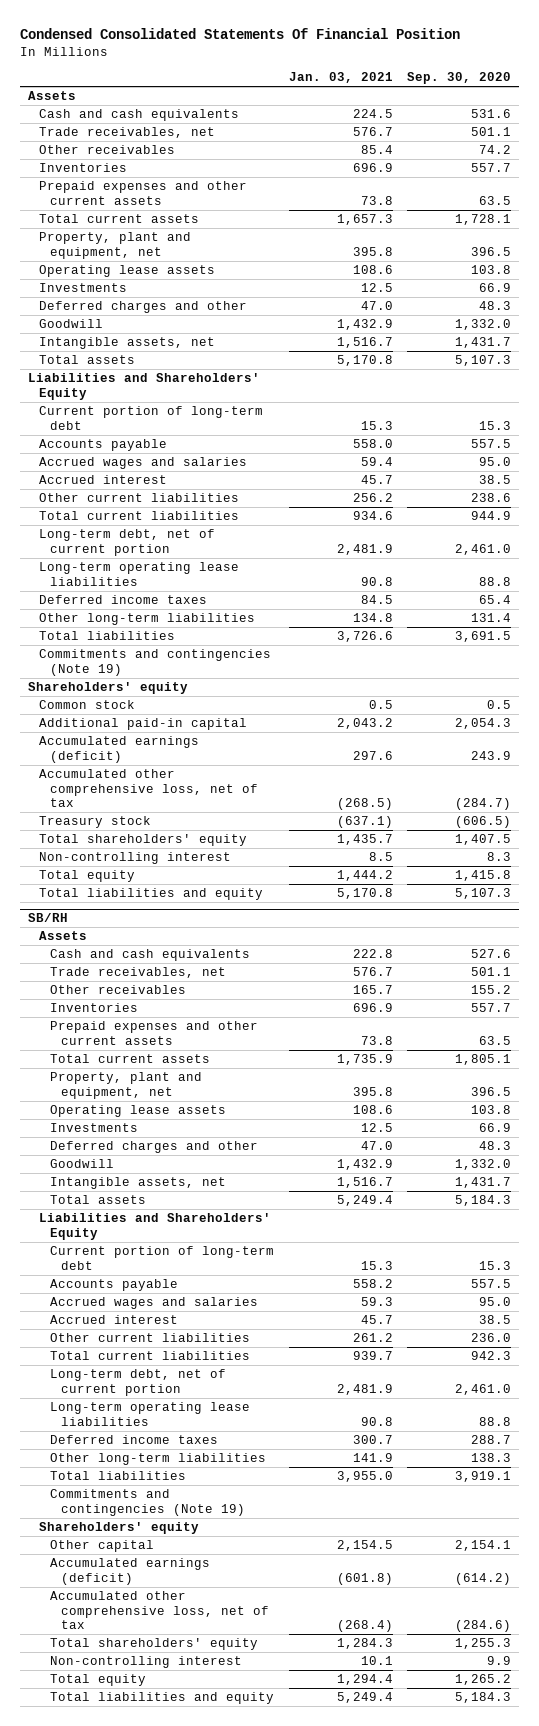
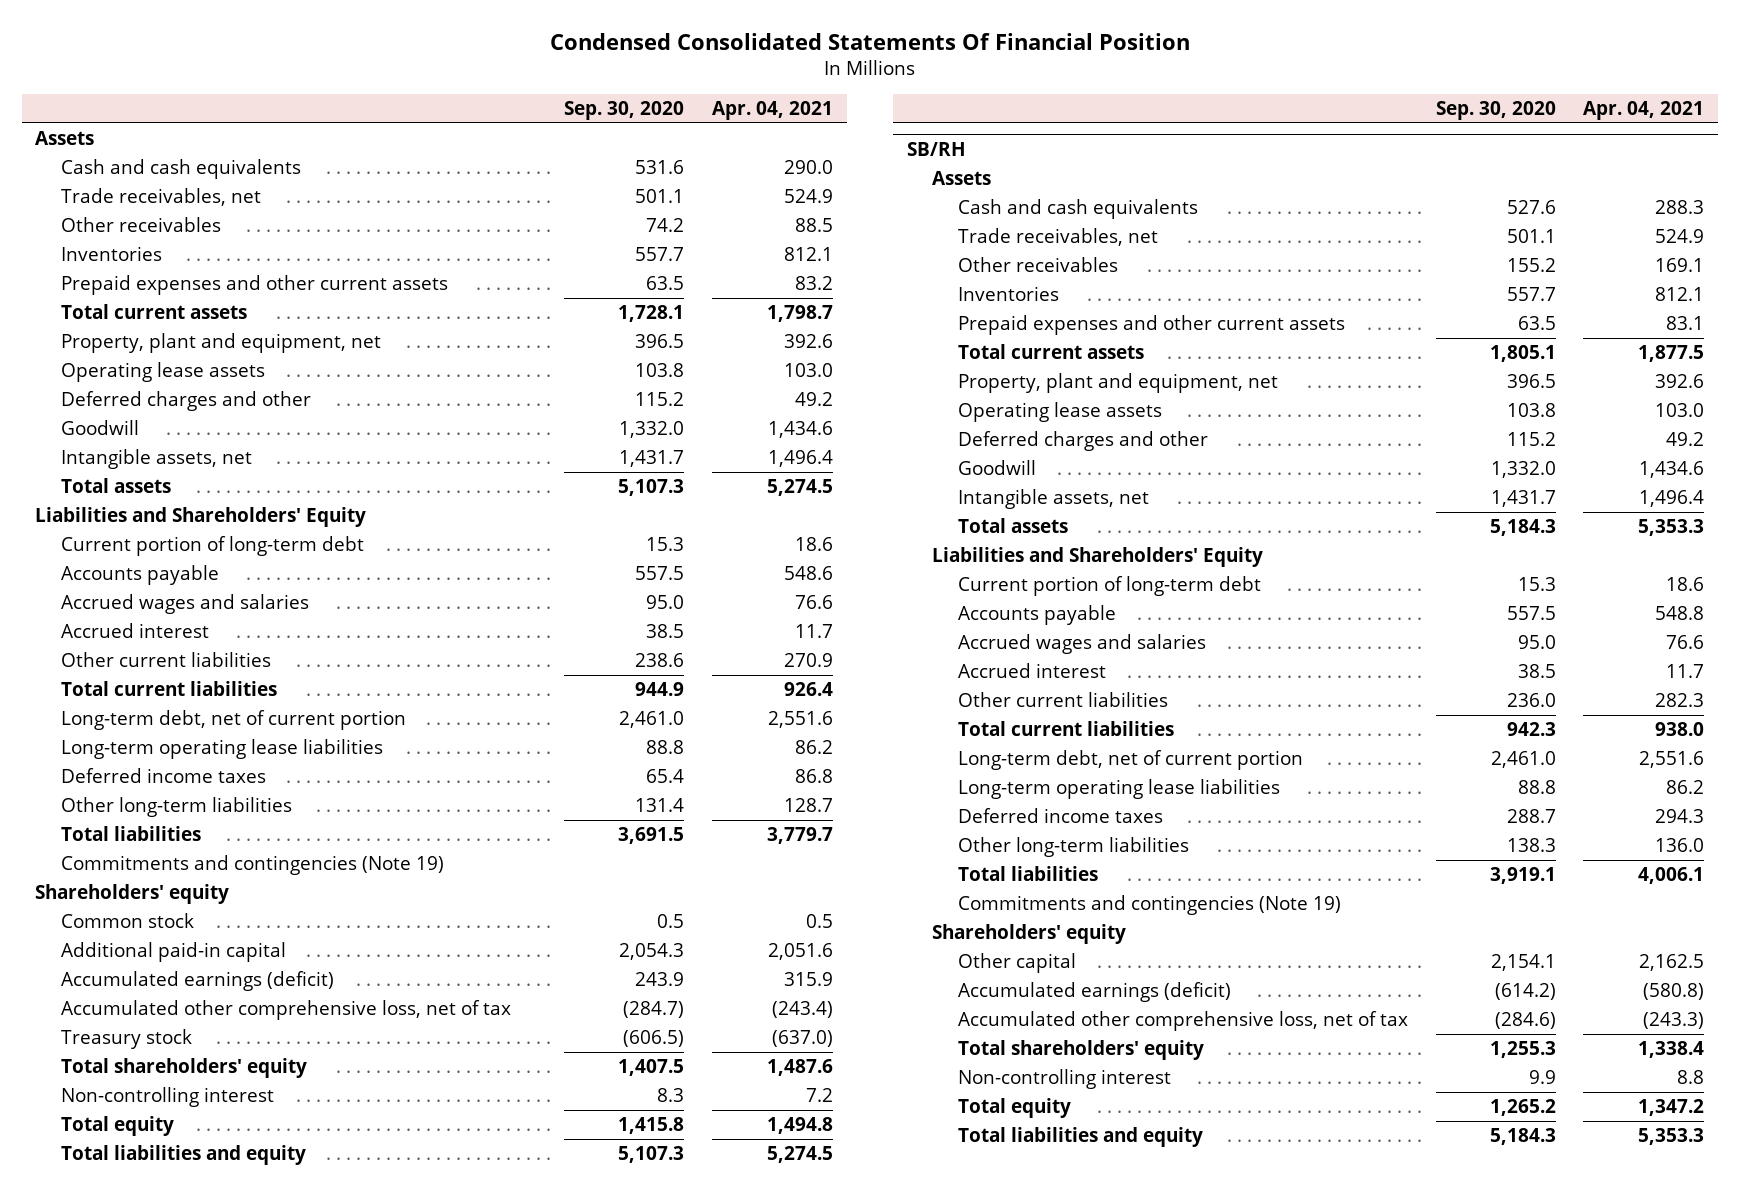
[288,72,393,84] Jan. 03, 2021 -> none
none -> [711,100,833,120] Apr. 04, 2021
[38,283,127,293] Investments -> none
[479,301,512,311] 48.3 -> [635,392,685,407] 115.2
[49,1123,138,1133] Investments -> none
[479,1141,512,1151] 48.3 -> [1506,432,1556,447] 115.2

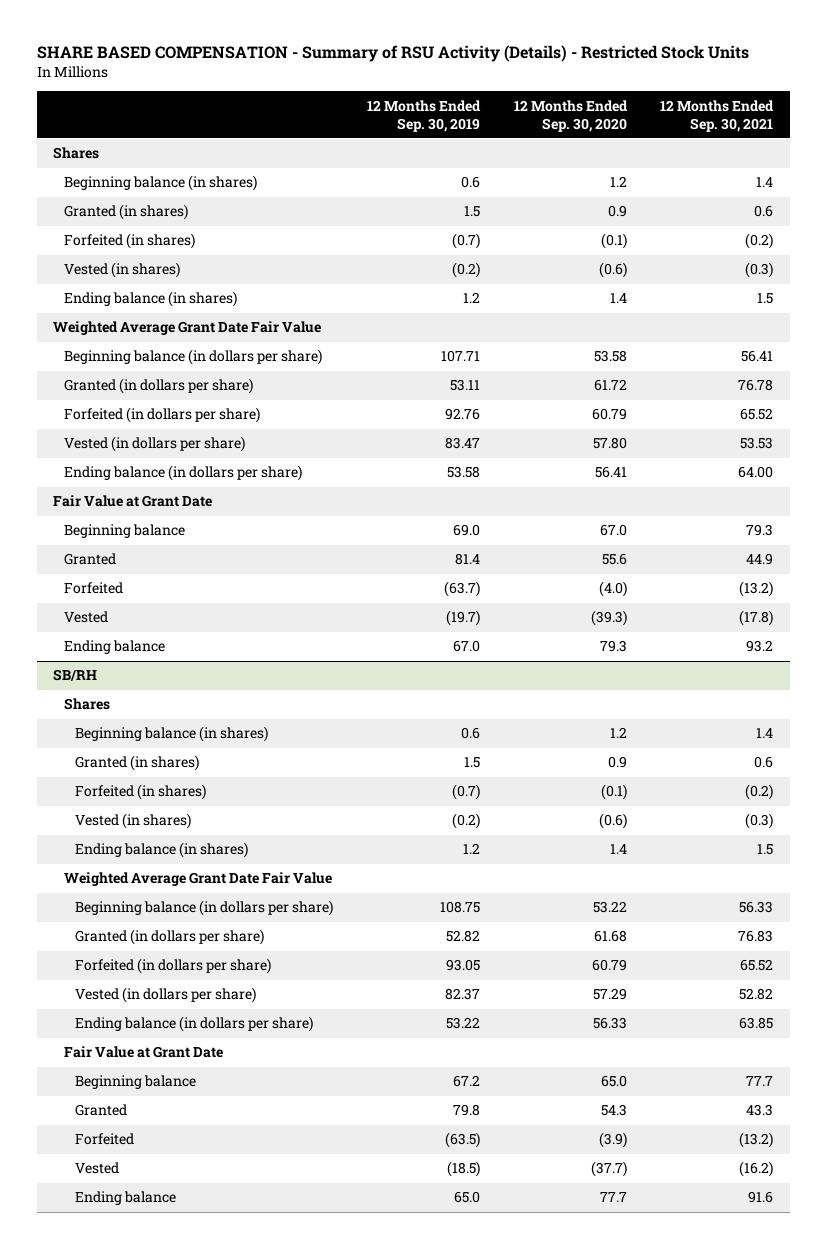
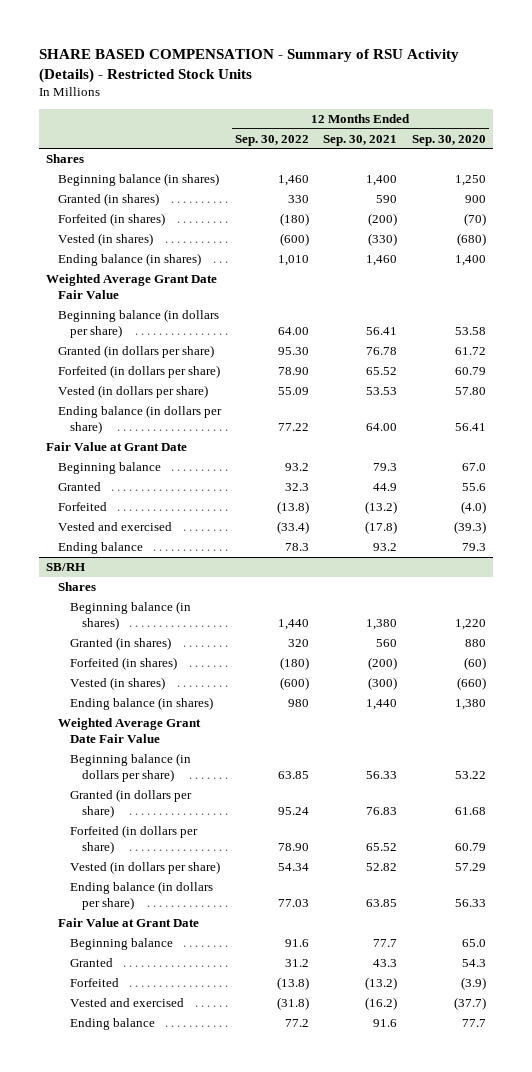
[366,99,481,132] 12 Months Ended Sep. 30, 2019 -> none
none -> [235,134,310,146] Sep. 30, 2022
[609,176,627,188] 1.2 -> [454,174,486,186] 1,250
[756,177,774,188] 1.4 -> [366,174,398,186] 1,400
[607,205,627,218] 0.9 -> [464,194,486,203] 900
[754,205,774,218] 0.6 -> [376,194,398,203] 590
[600,233,627,250] (0.1) -> [463,212,486,226] (70)
[745,233,774,250] (0.2) -> [368,212,398,226] (200)
[598,262,627,279] (0.6) -> [456,232,486,246] (680)
[745,262,774,279] (0.3) -> [368,232,398,246] (330)
[609,293,627,304] 1.4 -> [454,254,486,266] 1,400
[757,293,774,305] 1.5 -> [366,254,398,266] 1,460
[64,611,109,624] Vested -> [57,521,172,531] Vested and exercised
[609,727,627,739] 1.2 -> [454,619,486,631] 1,220
[756,728,774,739] 1.4 -> [366,619,398,631] 1,380
[607,756,627,769] 0.9 -> [464,638,486,647] 880
[754,756,774,769] 0.6 -> [376,638,398,647] 560
[600,784,627,801] (0.1) -> [463,656,486,670] (60)
[745,784,774,801] (0.2) -> [368,656,398,670] (200)
[598,813,627,830] (0.6) -> [456,676,486,690] (660)
[745,813,774,830] (0.3) -> [368,676,398,690] (300)
[609,844,627,855] 1.4 -> [454,698,486,710] 1,380
[757,844,774,856] 1.5 -> [366,698,398,710] 1,440
[75,1162,120,1175] Vested -> [69,997,184,1007] Vested and exercised

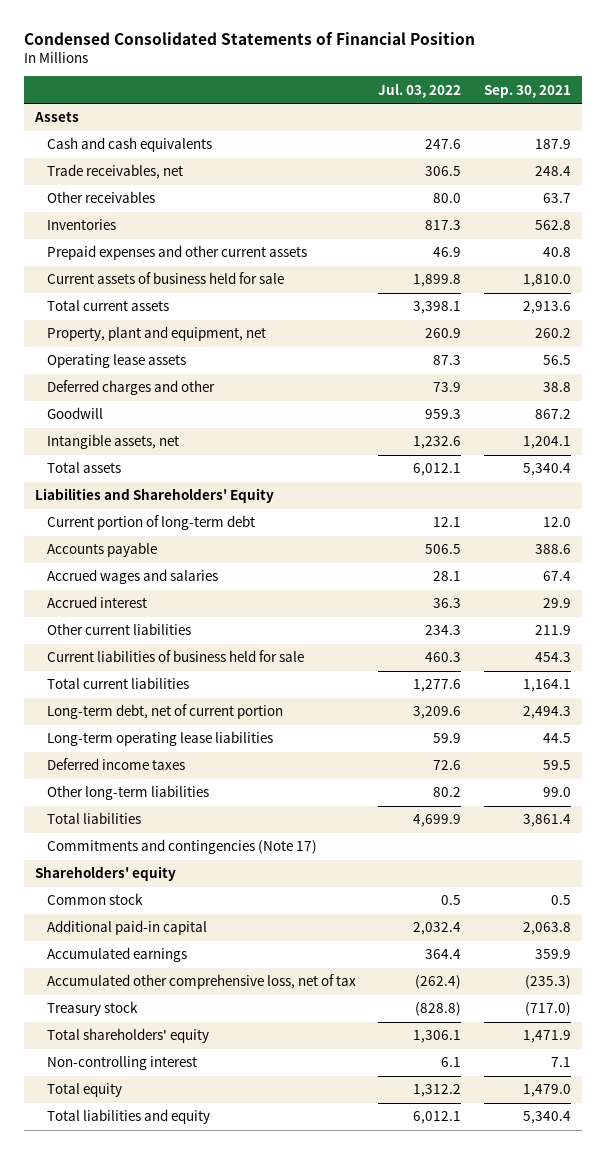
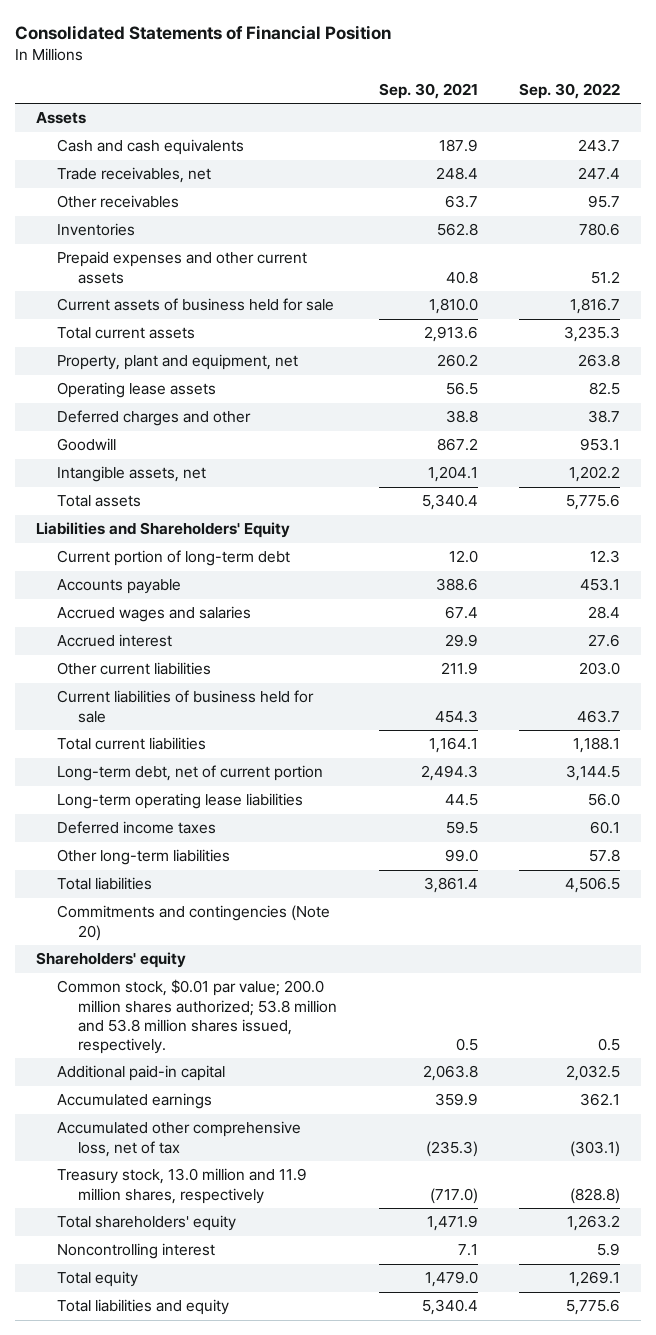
[24,31,476,45] Condensed Consolidated Statements of Financial Position -> [15,25,392,41] Consolidated Statements of Financial Position
[378,83,462,98] Jul. 03, 2022 -> none
none -> [519,82,621,99] Sep. 30, 2022
[46,839,317,855] Commitments and contingencies (Note 17) -> [57,905,331,941] Commitments and contingencies (Note 20)
[46,893,143,906] Common stock -> [57,979,338,1054] Common stock, $0.01 par value; 200.0 million shares authorized; 53.8 million and 53.8 million shares issued, respectively.
[46,1001,138,1017] Treasury stock -> [57,1168,308,1204] Treasury stock, 13.0 million and 11.9 million shares, respectively
[46,1056,197,1071] Non-controlling interest -> [57,1243,216,1260] Noncontrolling interest

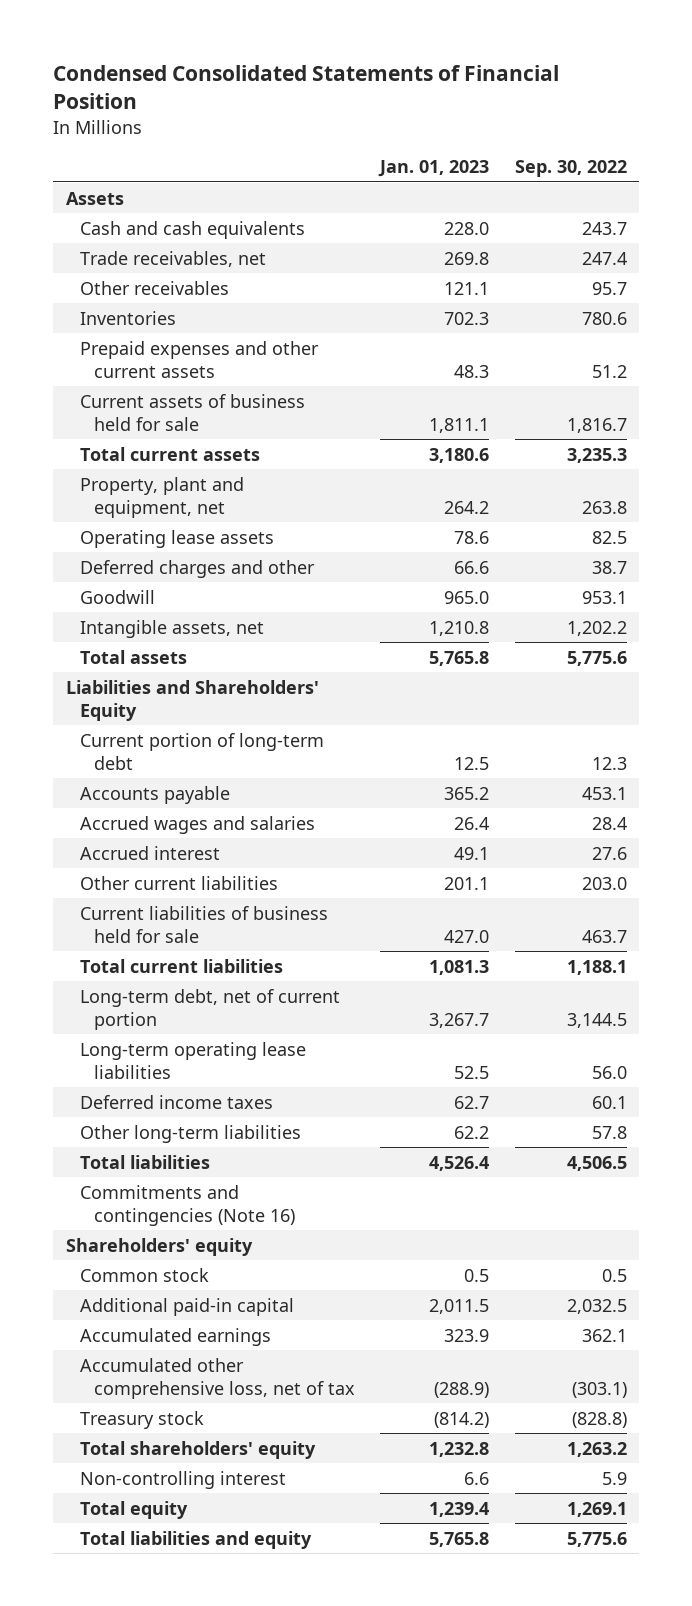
[15,25,392,41] Consolidated Statements of Financial Position -> [53,65,560,110] Condensed Consolidated Statements of Financial Position
[378,82,478,99] Sep. 30, 2021 -> none
none -> [378,160,490,178] Jan. 01, 2023
[57,905,331,941] Commitments and contingencies (Note 20) -> [79,1184,296,1226] Commitments and contingencies (Note 16)
[57,979,338,1054] Common stock, $0.01 par value; 200.0 million shares authorized; 53.8 million and 53.8 million shares issued, respectively. -> [79,1267,209,1282] Common stock
[57,1168,308,1204] Treasury stock, 13.0 million and 11.9 million shares, respectively -> [79,1410,204,1429] Treasury stock
[57,1243,216,1260] Noncontrolling interest -> [79,1470,286,1489] Non-controlling interest

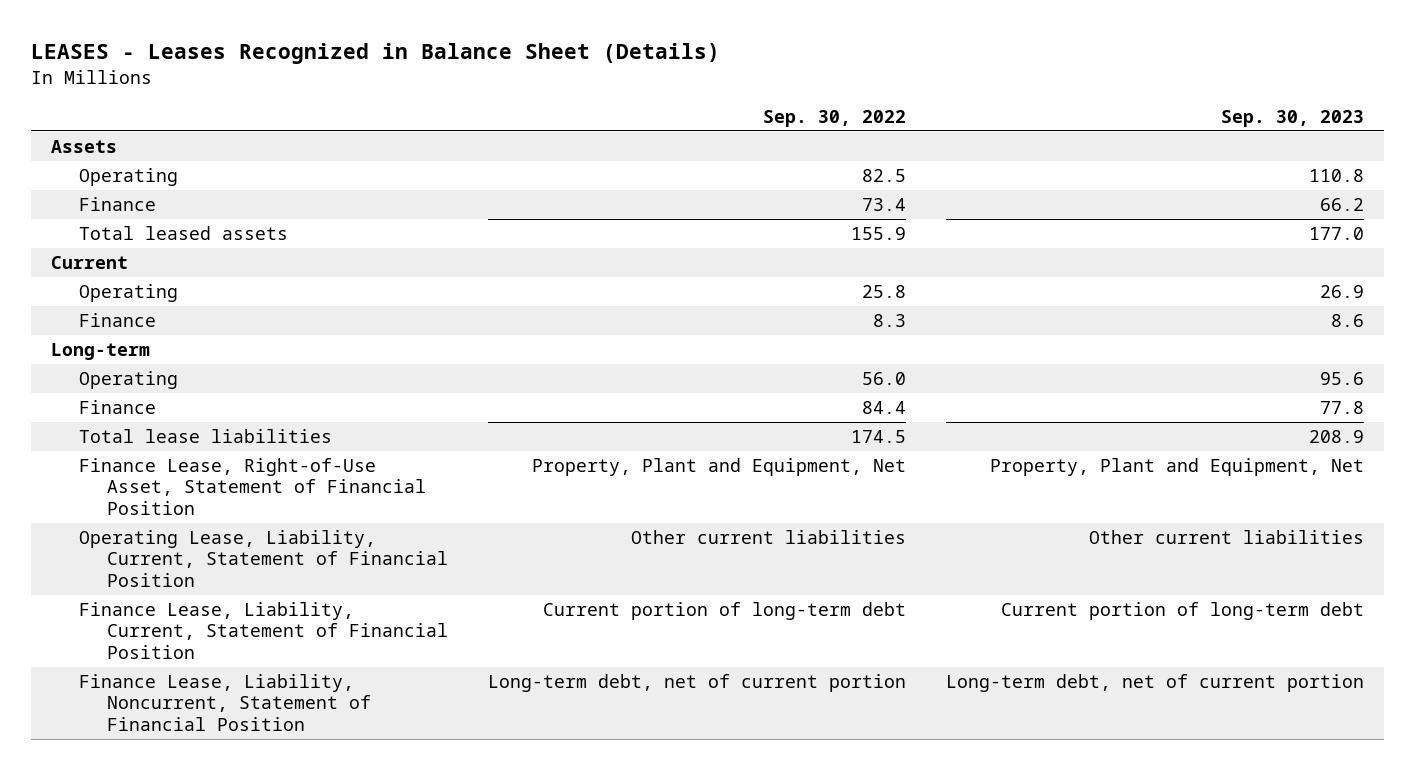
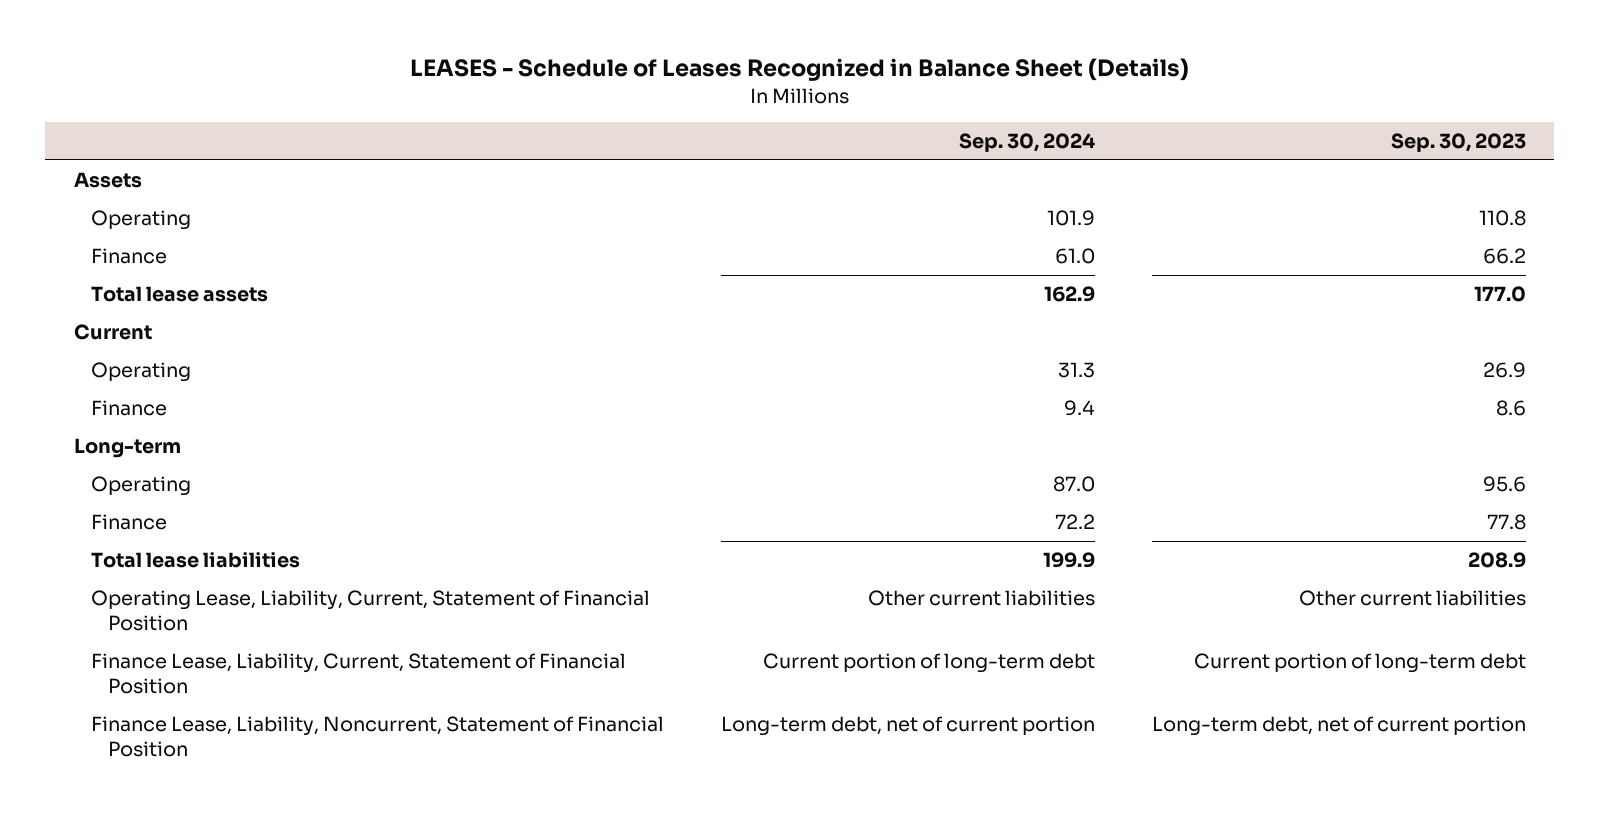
[30,43,720,65] LEASES - Leases Recognized in Balance Sheet (Details) -> [409,57,1189,81] LEASES - Schedule of Leases Recognized in Balance Sheet (Details)
[762,110,906,128] Sep. 30, 2022 -> none
none -> [958,133,1095,153] Sep. 30, 2024
[78,226,288,241] Total leased assets -> [91,286,269,303] Total lease assets
[78,458,426,515] Finance Lease, Right-of-Use Asset, Statement of Financial Position -> none

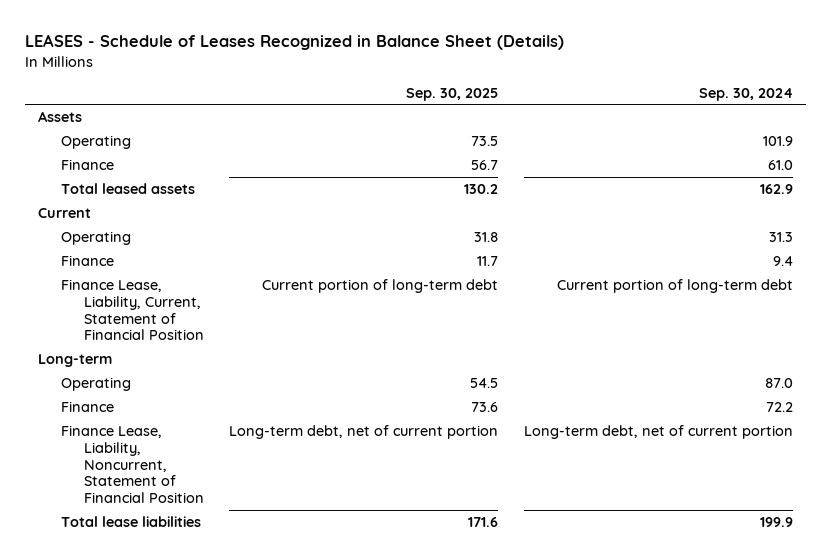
[1390,133,1526,153] Sep. 30, 2023 -> none
none -> [406,87,499,101] Sep. 30, 2025
[91,286,269,303] Total lease assets -> [60,182,195,194] Total leased assets
[91,653,627,695] Finance Lease, Liability, Current, Statement of Financial Position -> [60,278,204,341] Finance Lease, Liability, Current, Statement of Financial Position
[91,590,651,632] Operating Lease, Liability, Current, Statement of Financial Position -> none
[91,552,301,569] Total lease liabilities -> [60,515,201,527] Total lease liabilities

